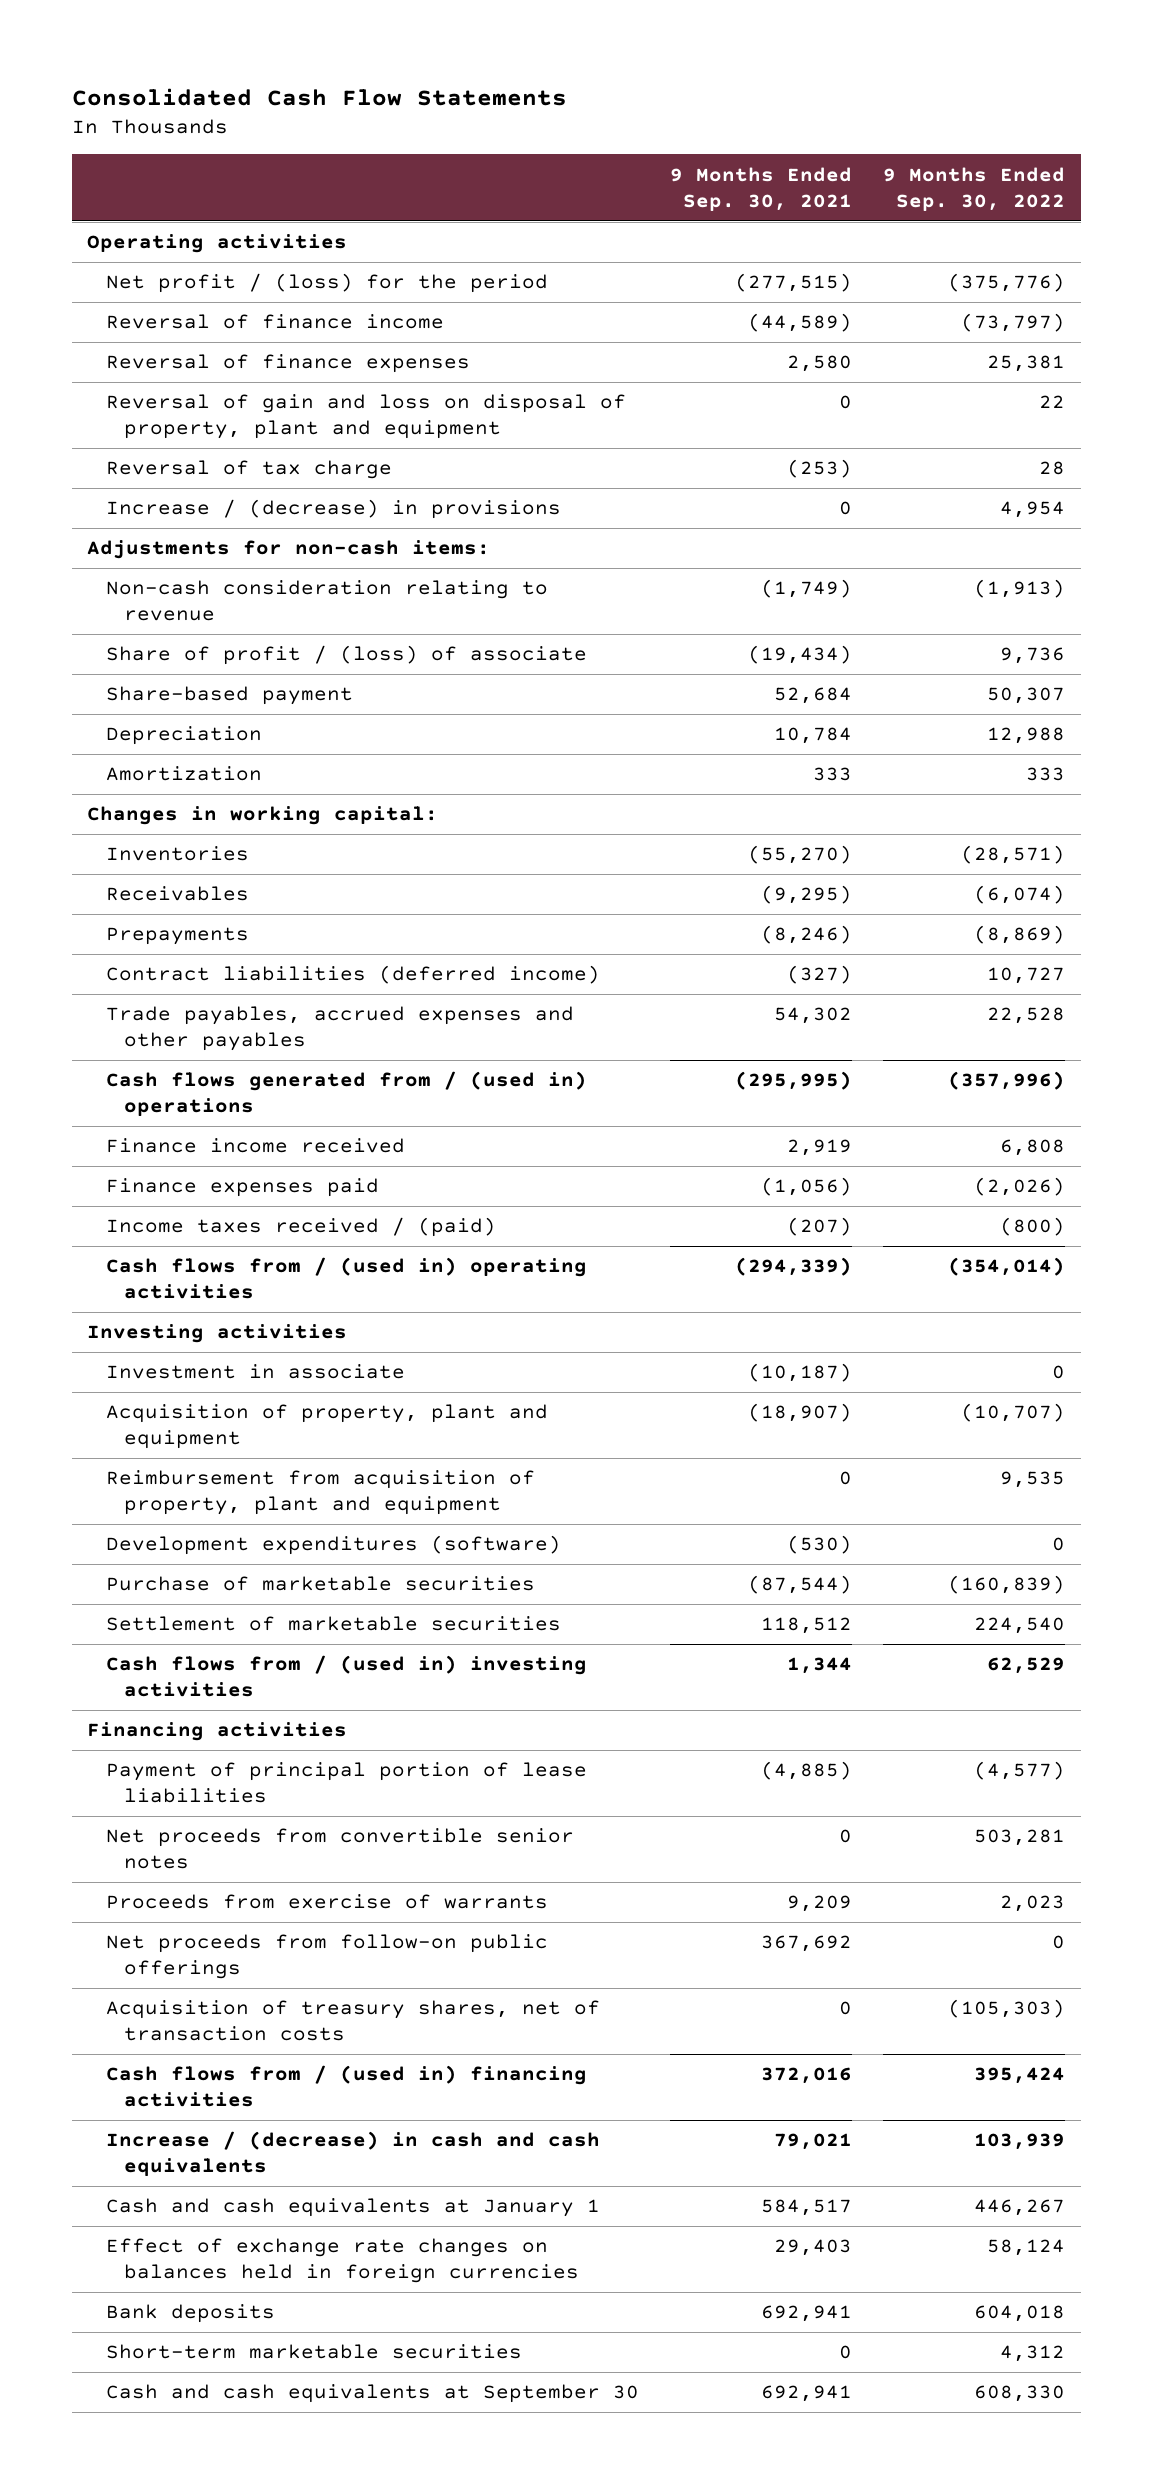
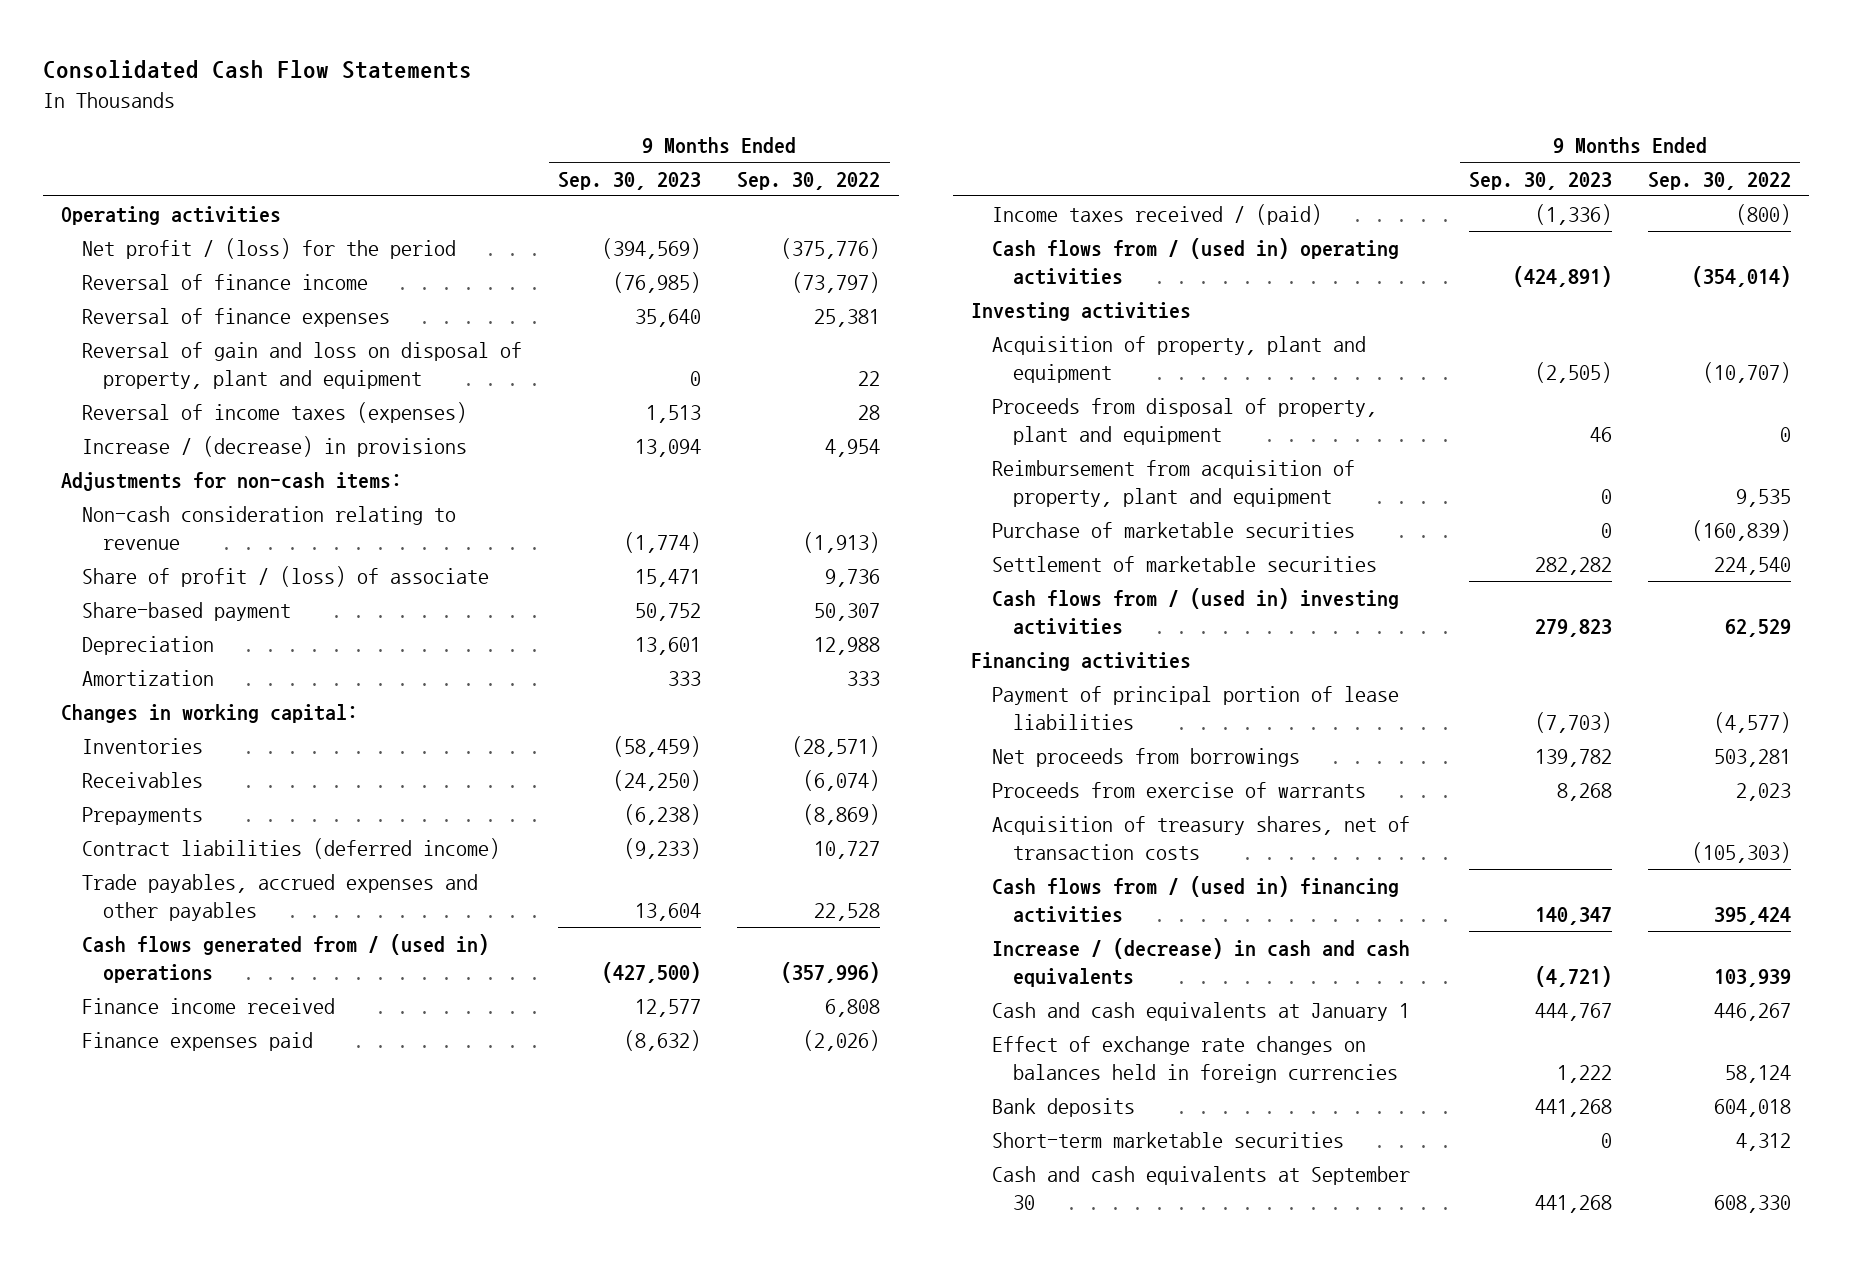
[669,166,852,211] 9 Months Ended Sep. 30, 2021 -> none
none -> [558,171,702,190] Sep. 30, 2023
[105,460,392,480] Reversal of tax charge -> [82,401,468,423] Reversal of income taxes (expenses)
[105,1364,405,1380] Investment in associate -> none
none -> [992,397,1378,446] Proceeds from disposal of property, plant and equipment
[105,1535,561,1556] Development expenditures (software) -> none
[105,1828,574,1870] Net proceeds from convertible senior notes -> [992,747,1301,767] Net proceeds from borrowings
[105,1934,548,1980] Net proceeds from follow-on public offerings -> none

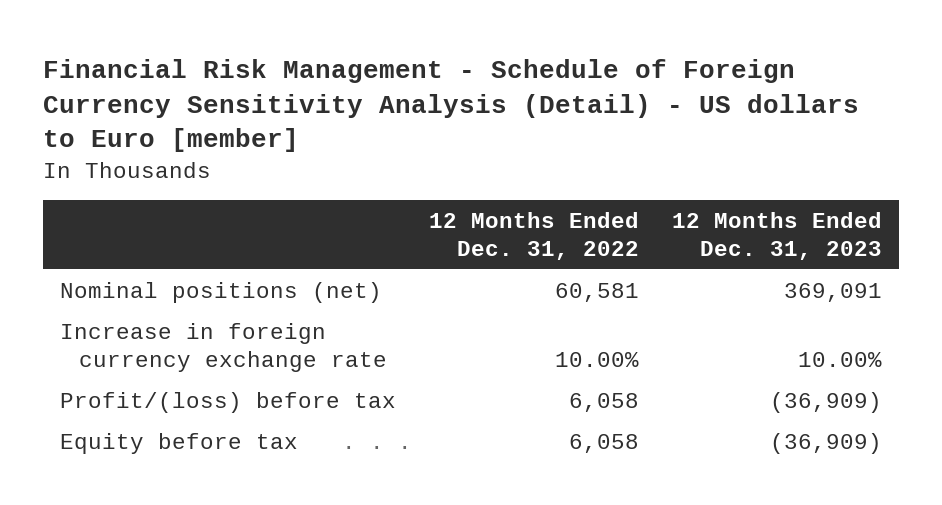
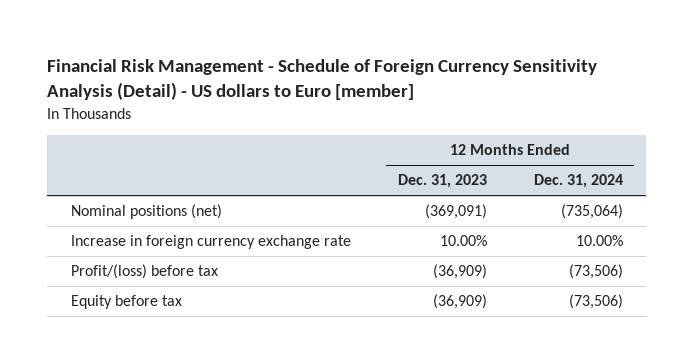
[428,211,639,260] 12 Months Ended Dec. 31, 2022 -> none
none -> [533,174,623,189] Dec. 31, 2024
[784,282,883,302] 369,091 -> [424,204,487,220] (369,091)

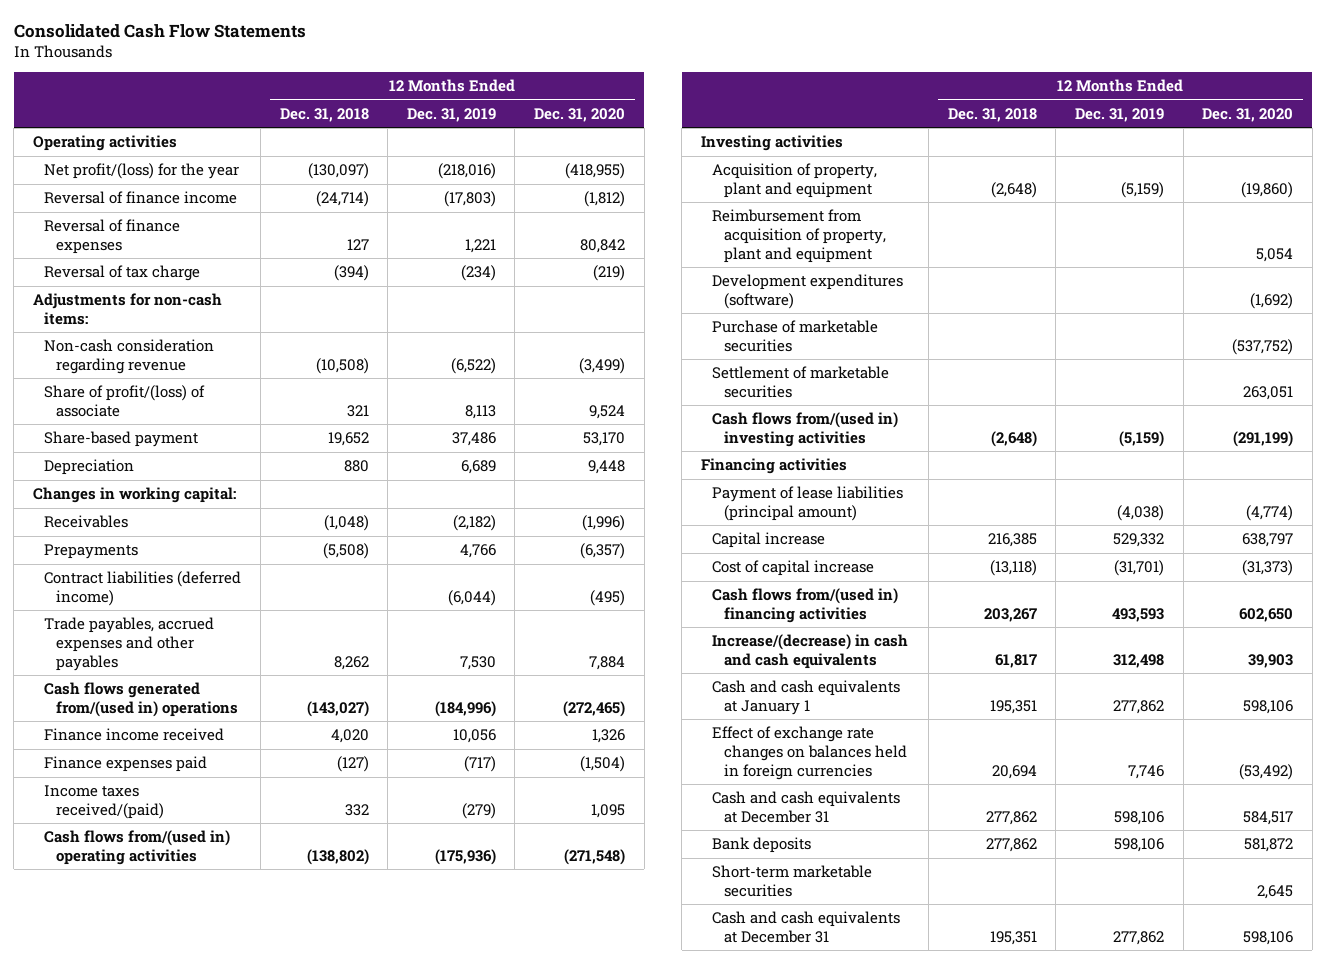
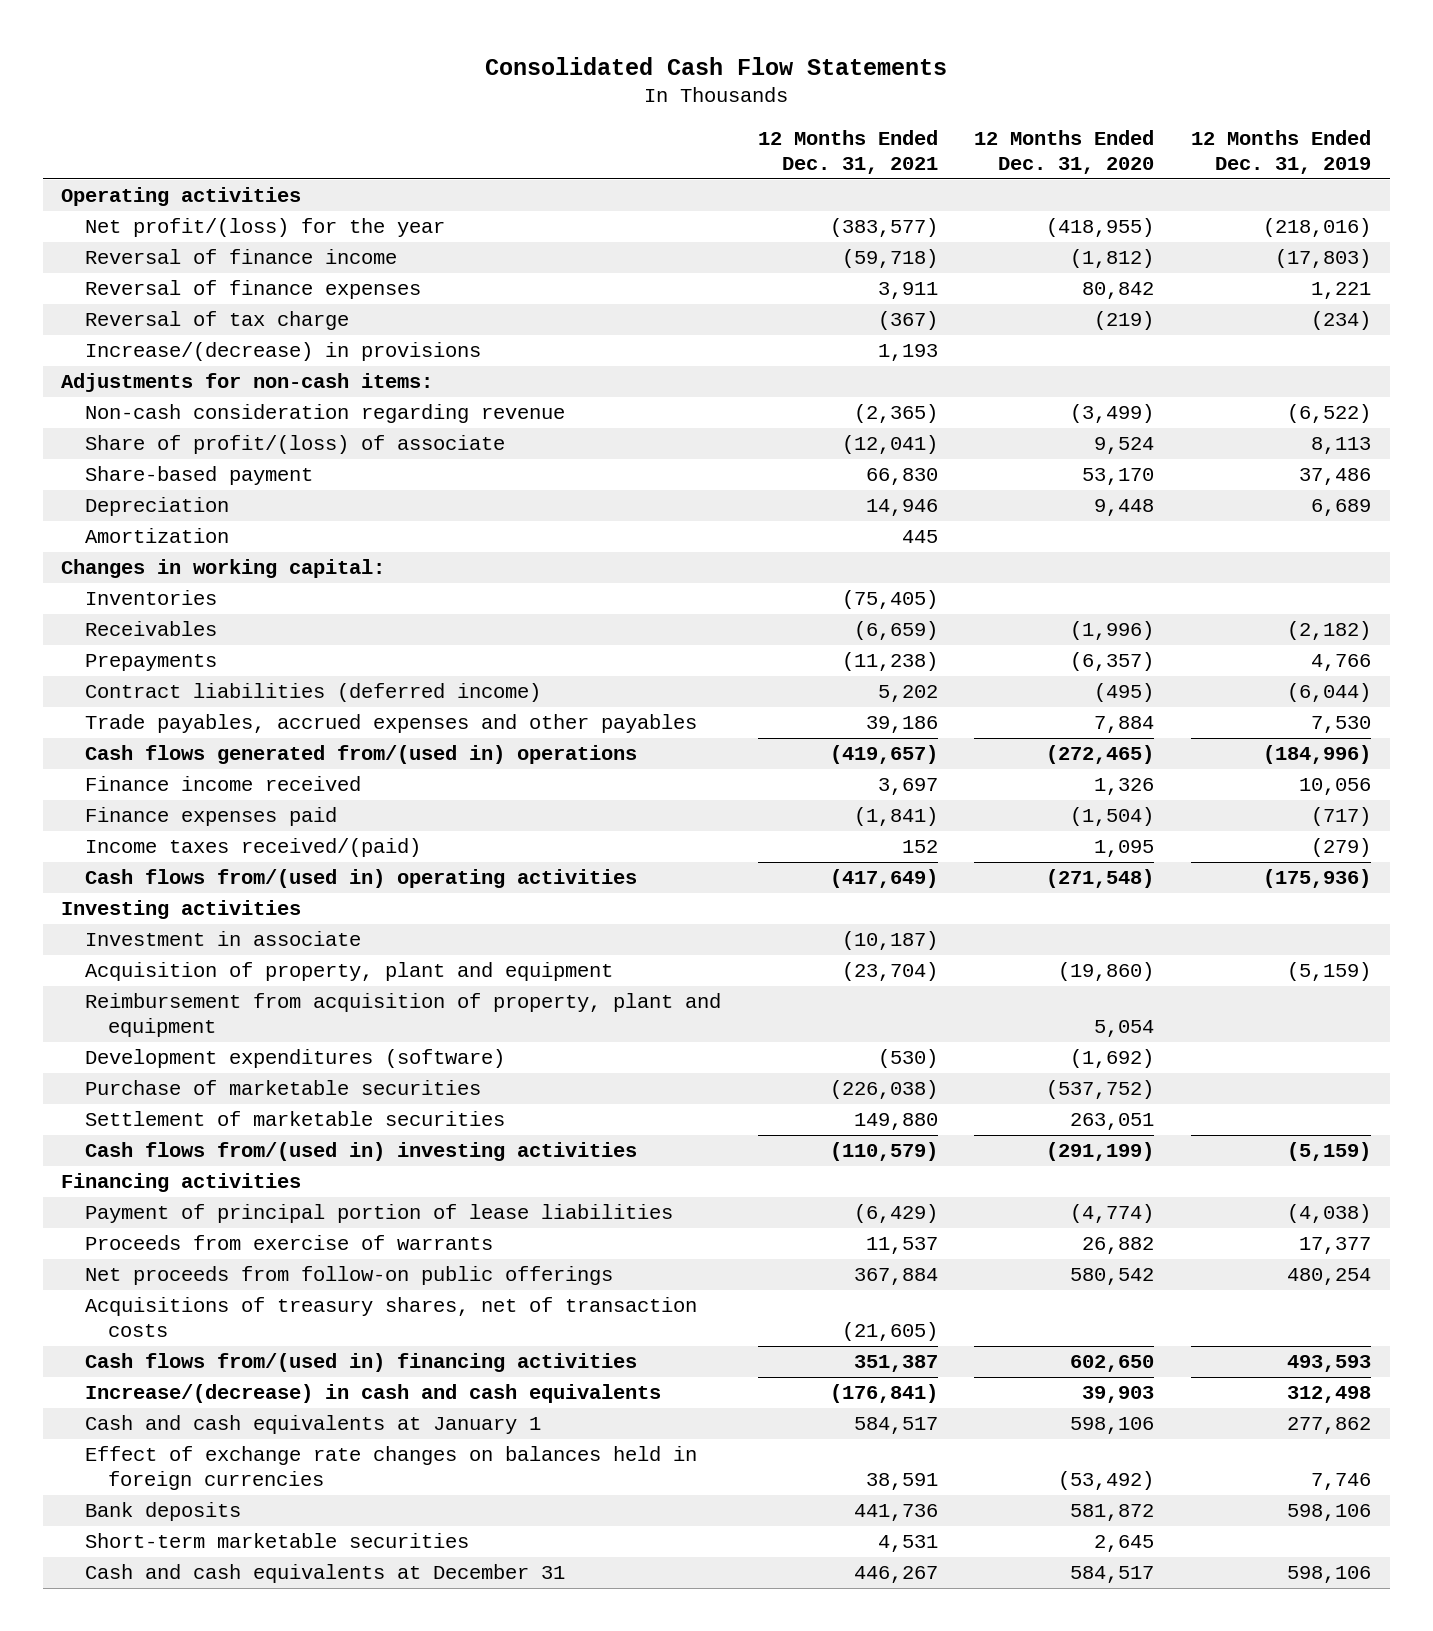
[279,107,369,122] Dec. 31, 2018 -> none
none -> [757,129,938,174] 12 Months Ended Dec. 31, 2021
none -> [84,342,481,362] Increase/(decrease) in provisions
none -> [84,528,229,544] Amortization
none -> [84,590,217,606] Inventories
none -> [84,931,361,947] Investment in associate
[712,532,826,549] Capital increase -> none
[712,560,875,577] Cost of capital increase -> none
[712,486,904,522] Payment of lease liabilities (principal amount) -> [84,1204,673,1224] Payment of principal portion of lease liabilities
none -> [84,1235,493,1251] Proceeds from exercise of warrants
none -> [84,1266,613,1286] Net proceeds from follow-on public offerings
none -> [84,1297,697,1338] Acquisitions of treasury shares, net of transaction costs
[712,911,901,944] Cash and cash equivalents at December 31 -> none
[712,791,901,824] Cash and cash equivalents at December 31 -> [84,1564,565,1584] Cash and cash equivalents at December 31

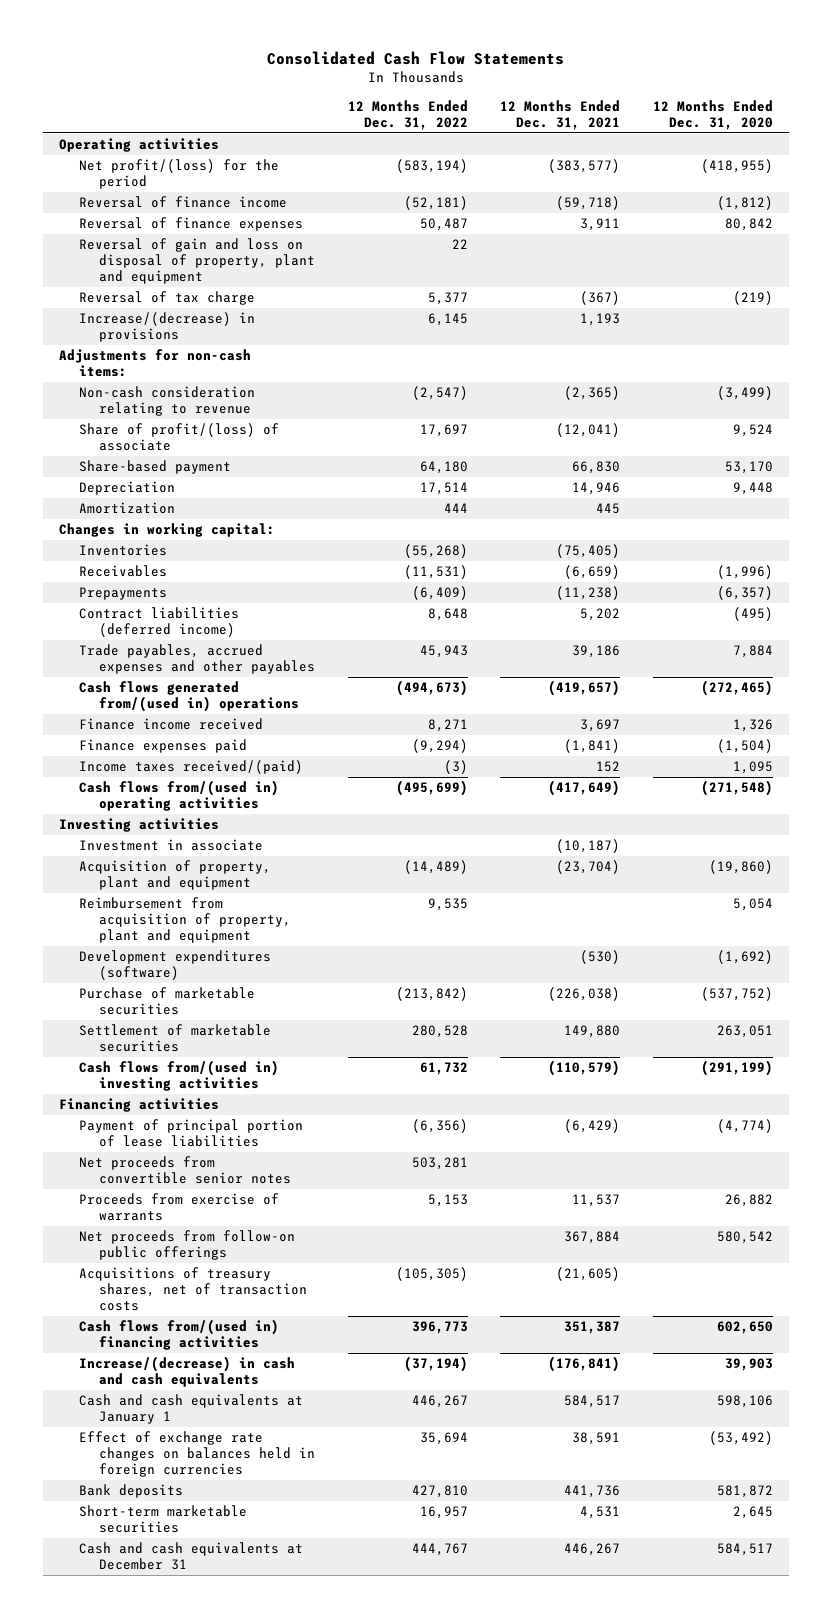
[1191,129,1372,174] 12 Months Ended Dec. 31, 2019 -> none
none -> [347,100,468,131] 12 Months Ended Dec. 31, 2022
[84,218,445,238] Net profit/(loss) for the year -> [79,159,280,190] Net profit/(loss) for the period
none -> [79,238,316,285] Reversal of gain and loss on disposal of property, plant and equipment
[84,404,565,424] Non-cash consideration regarding revenue -> [79,386,256,417] Non-cash consideration relating to revenue
none -> [79,1156,292,1185] Net proceeds from convertible senior notes

